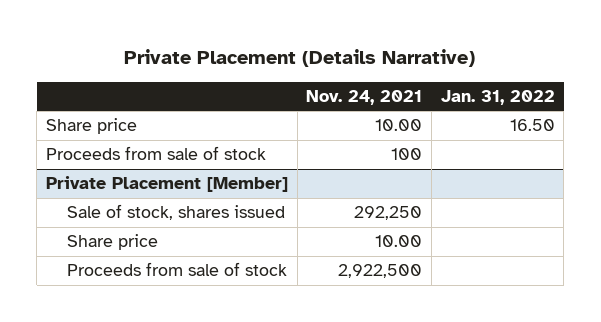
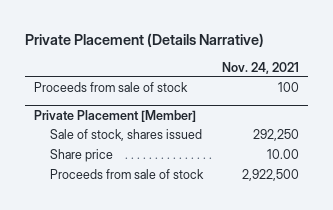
[440,90,555,106] Jan. 31, 2022 -> none
[46,118,138,135] Share price -> none

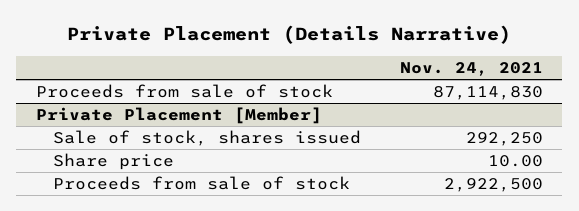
[277,82,299,93] 100 -> [433,86,544,101] 87,114,830

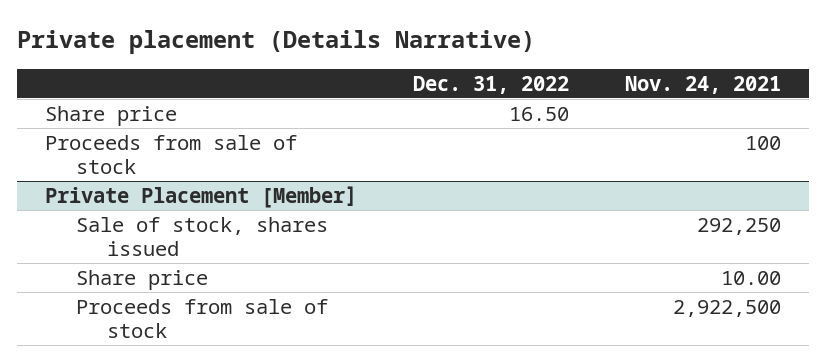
[67,25,512,45] Private Placement (Details Narrative) -> [16,30,535,55] Private placement (Details Narrative)
none -> [413,75,570,94] Dec. 31, 2022
none -> [44,105,177,126] Share price
[433,86,544,101] 87,114,830 -> [745,135,782,150] 100

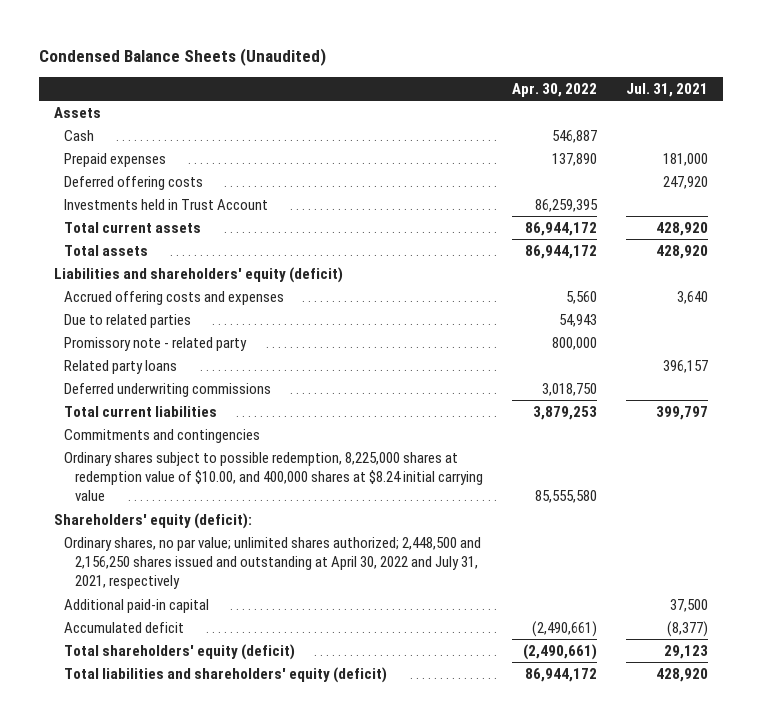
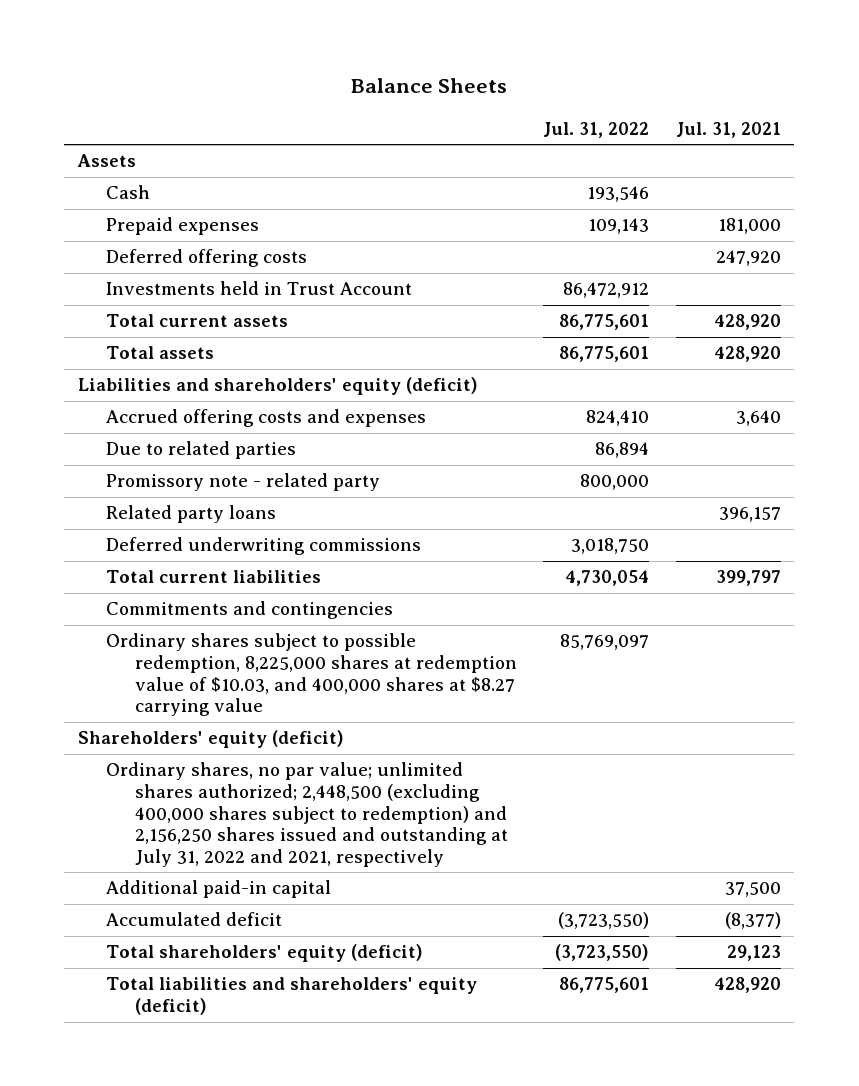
[39,48,327,67] Condensed Balance Sheets (Unaudited) -> [351,78,508,94] Balance Sheets
[511,82,597,97] Apr. 30, 2022 -> none
none -> [543,121,650,138] Jul. 31, 2022
[64,451,483,502] Ordinary shares subject to possible redemption, 8,225,000 shares at redemption value of $10.00, and 400,000 shares at $8.24 initial carrying value -> [106,633,517,717] Ordinary shares subject to possible redemption, 8,225,000 shares at redemption value of $10.03, and 400,000 shares at $8.27 carrying value
[53,512,252,529] Shareholders' equity (deficit): -> [77,730,344,749] Shareholders' equity (deficit)
[64,536,482,590] Ordinary shares, no par value; unlimited shares authorized; 2,448,500 and 2,156,250 shares issued and outstanding at April 30, 2022 and July 31, 2021, respectively -> [106,762,508,867] Ordinary shares, no par value; unlimited shares authorized; 2,448,500 (excluding 400,000 shares subject to redemption) and 2,156,250 shares issued and outstanding at July 31, 2022 and 2021, respectively

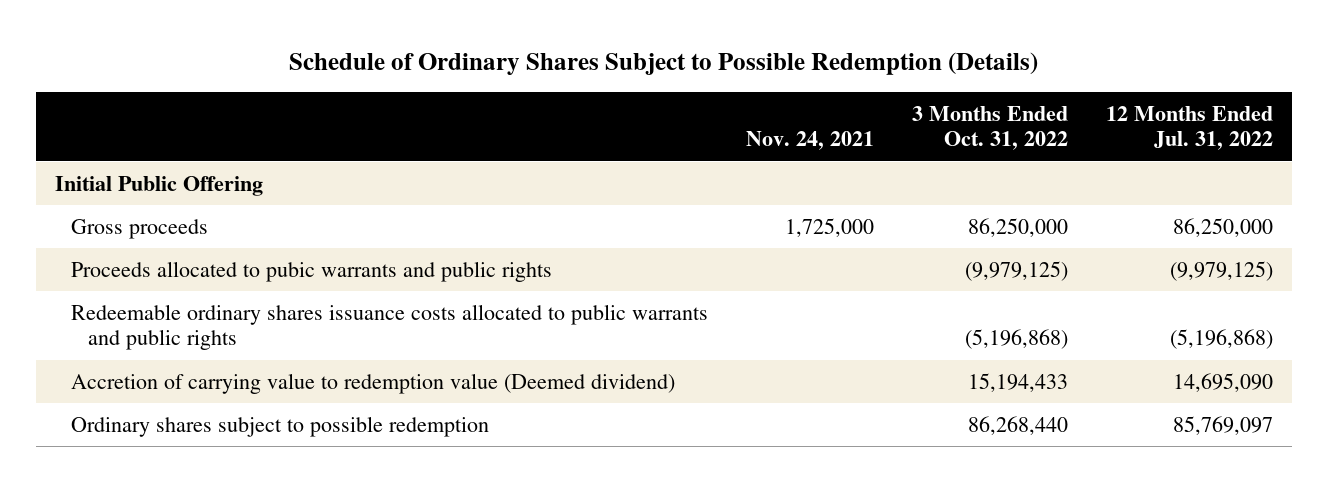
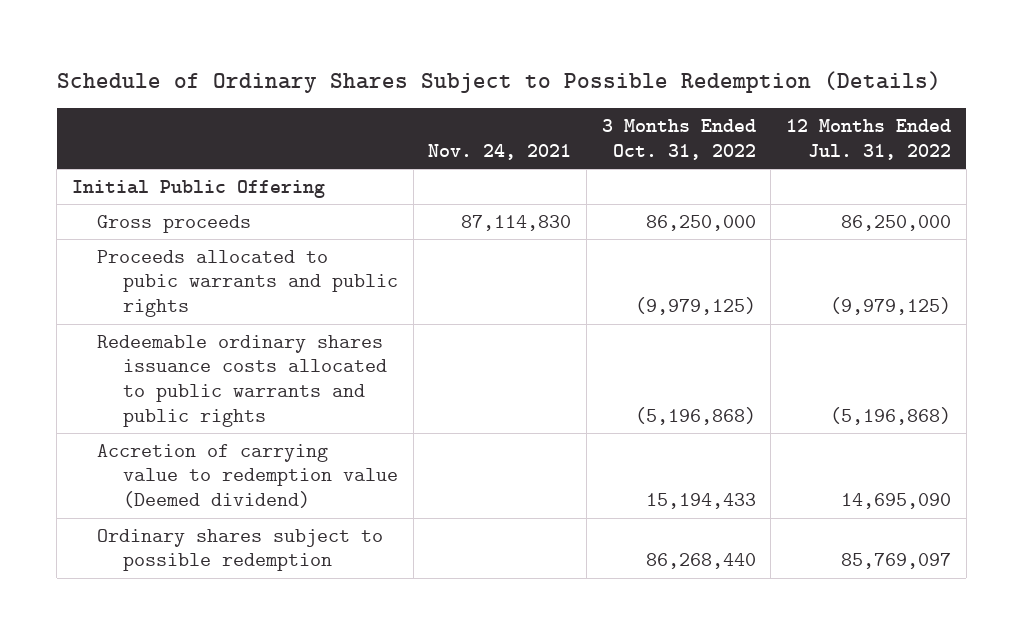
[785,217,875,237] 1,725,000 -> [461,214,572,231] 87,114,830

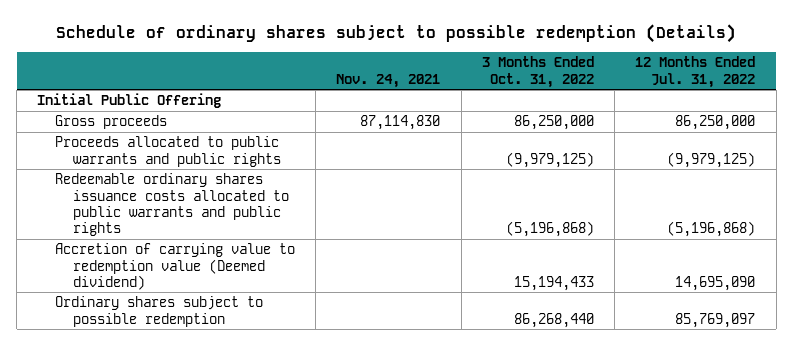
[56,71,941,94] Schedule of Ordinary Shares Subject to Possible Redemption (Details) -> [56,24,737,44] Schedule of ordinary shares subject to possible redemption (Details)
[97,249,398,318] Proceeds allocated to pubic warrants and public rights -> [54,136,281,167] Proceeds allocated to public warrants and public rights

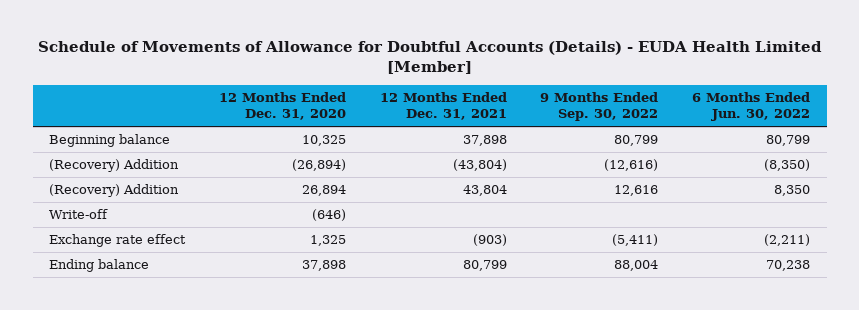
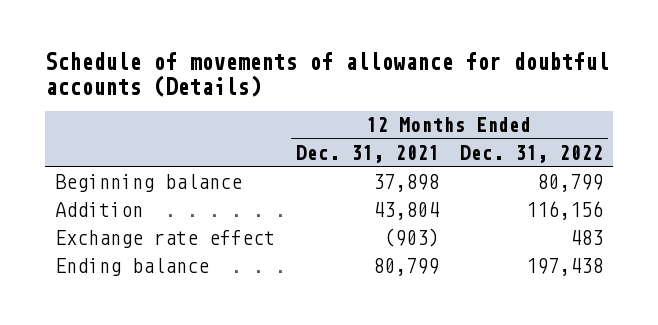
[37,41,822,75] Schedule of Movements of Allowance for Doubtful Accounts (Details) - EUDA Health Limited [Member] -> [45,52,610,98] Schedule of movements of allowance for doubtful accounts (Details)
[219,92,347,121] 12 Months Ended Dec. 31, 2020 -> none
[540,92,659,122] 9 Months Ended Sep. 30, 2022 -> none
[691,92,810,122] 6 Months Ended Jun. 30, 2022 -> none
none -> [459,145,603,164] Dec. 31, 2022
[49,184,180,198] (Recovery) Addition -> none
[49,209,109,220] Write-off -> none
[49,159,180,173] (Recovery) Addition -> [55,202,144,218] Addition
[452,159,507,172] (43,804) -> [373,202,440,221] 43,804

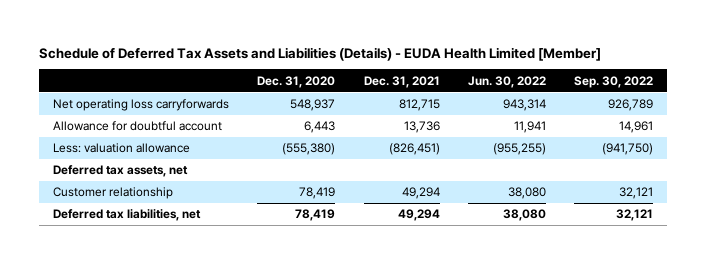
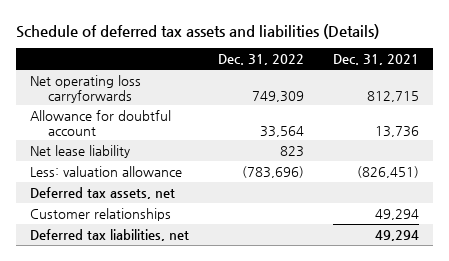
[39,46,602,61] Schedule of Deferred Tax Assets and Liabilities (Details) - EUDA Health Limited [Member] -> [15,23,379,39] Schedule of deferred tax assets and liabilities (Details)
[257,75,336,88] Dec. 31, 2020 -> none
[467,75,546,88] Jun. 30, 2022 -> none
[573,75,653,88] Sep. 30, 2022 -> none
none -> [218,54,305,66] Dec. 31, 2022
none -> [30,144,131,158] Net lease liability
[53,187,174,200] Customer relationship -> [30,207,172,221] Customer relationships

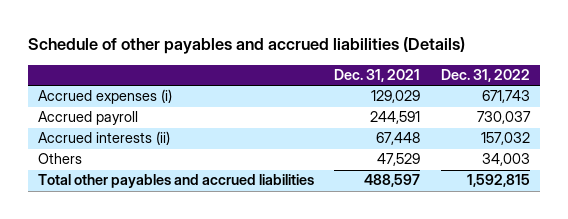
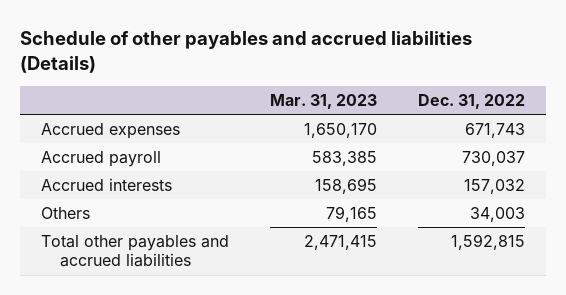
[334,69,421,83] Dec. 31, 2021 -> none
none -> [269,93,377,109] Mar. 31, 2023
[38,89,173,105] Accrued expenses (i) -> [40,123,180,140] Accrued expenses
[38,131,171,146] Accrued interests (ii) -> [40,178,172,192] Accrued interests

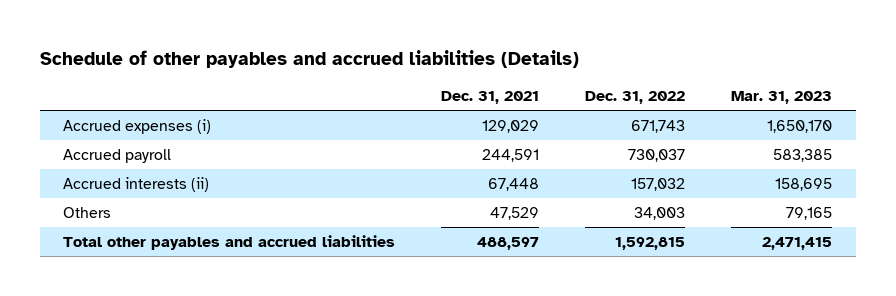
none -> [441,91,540,105] Dec. 31, 2021
[40,123,180,140] Accrued expenses -> [63,118,212,134] Accrued expenses (i)
[40,178,172,192] Accrued interests -> [63,176,210,192] Accrued interests (ii)

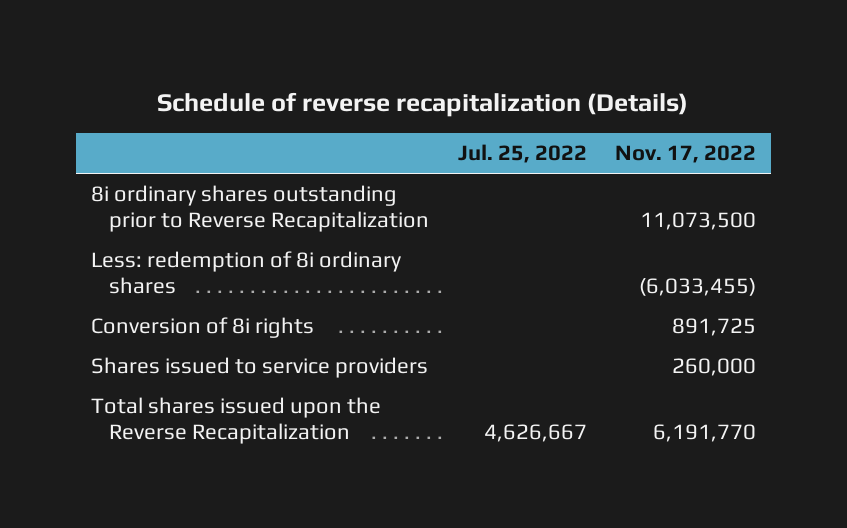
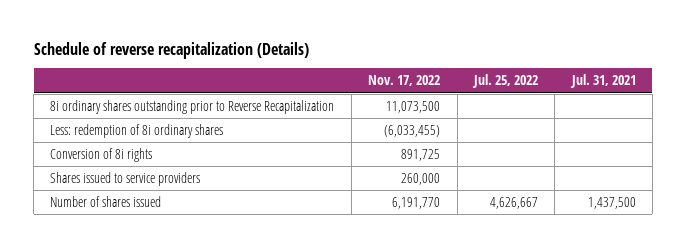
none -> [569,74,636,89] Jul. 31, 2021
[90,397,381,445] Total shares issued upon the Reverse Recapitalization -> [50,195,162,207] Number of shares issued

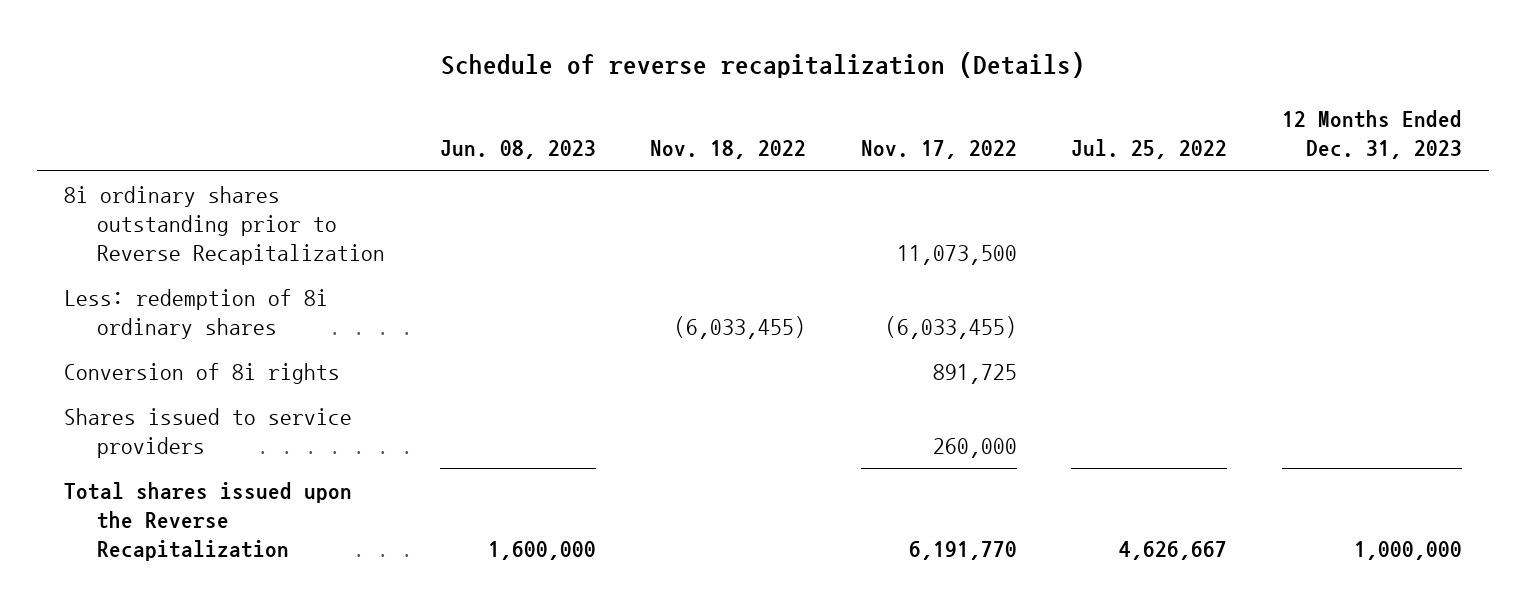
[569,74,636,89] Jul. 31, 2021 -> none
none -> [439,140,596,160] Jun. 08, 2023
none -> [650,140,807,160] Nov. 18, 2022
none -> [1281,110,1462,160] 12 Months Ended Dec. 31, 2023
[50,195,162,207] Number of shares issued -> [64,482,353,561] Total shares issued upon the Reverse Recapitalization

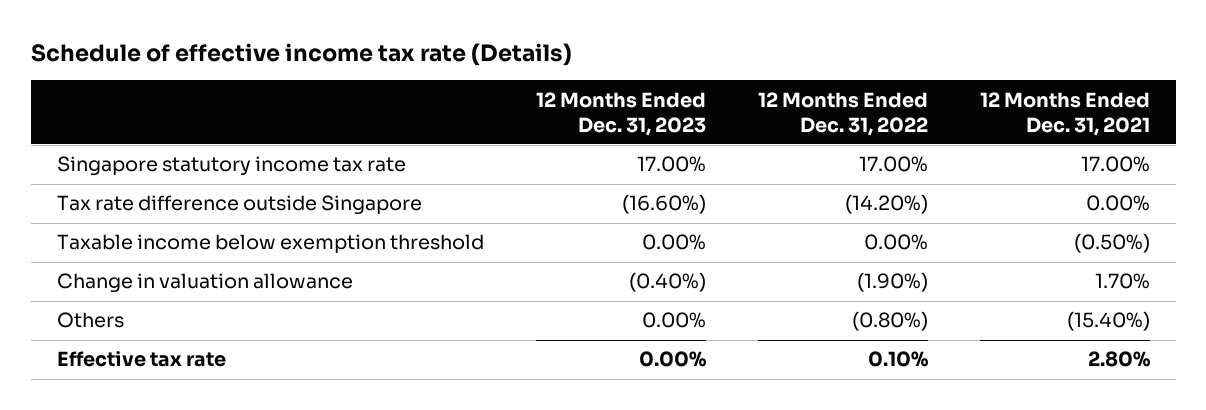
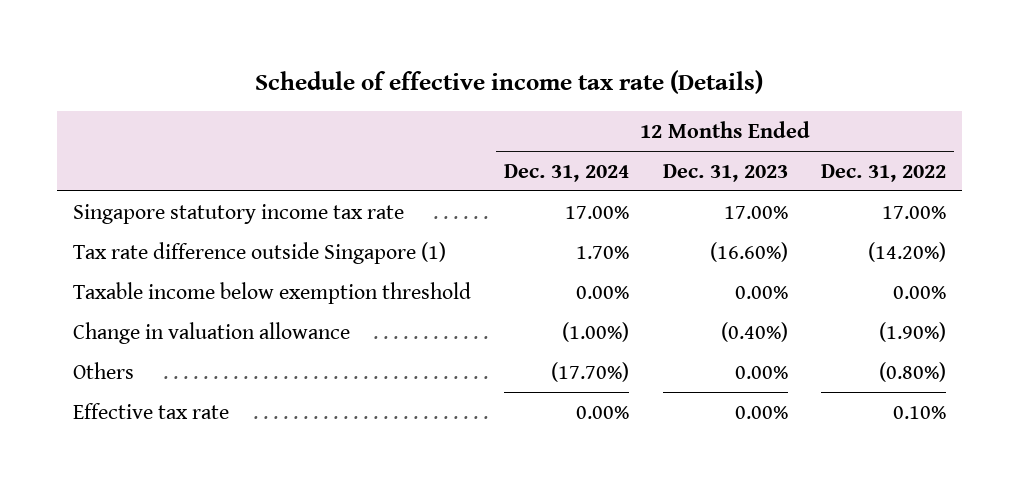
[979,91,1150,136] 12 Months Ended Dec. 31, 2021 -> none
none -> [504,163,630,182] Dec. 31, 2024
[56,195,422,216] Tax rate difference outside Singapore -> [73,241,447,264] Tax rate difference outside Singapore (1)

